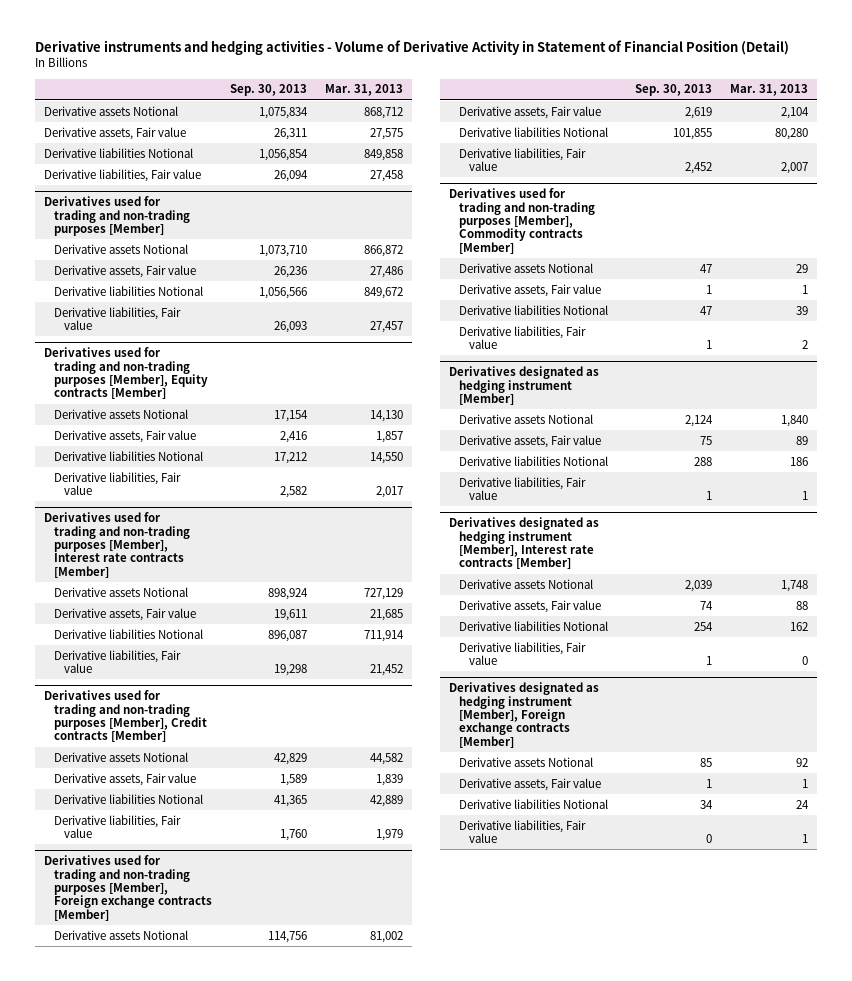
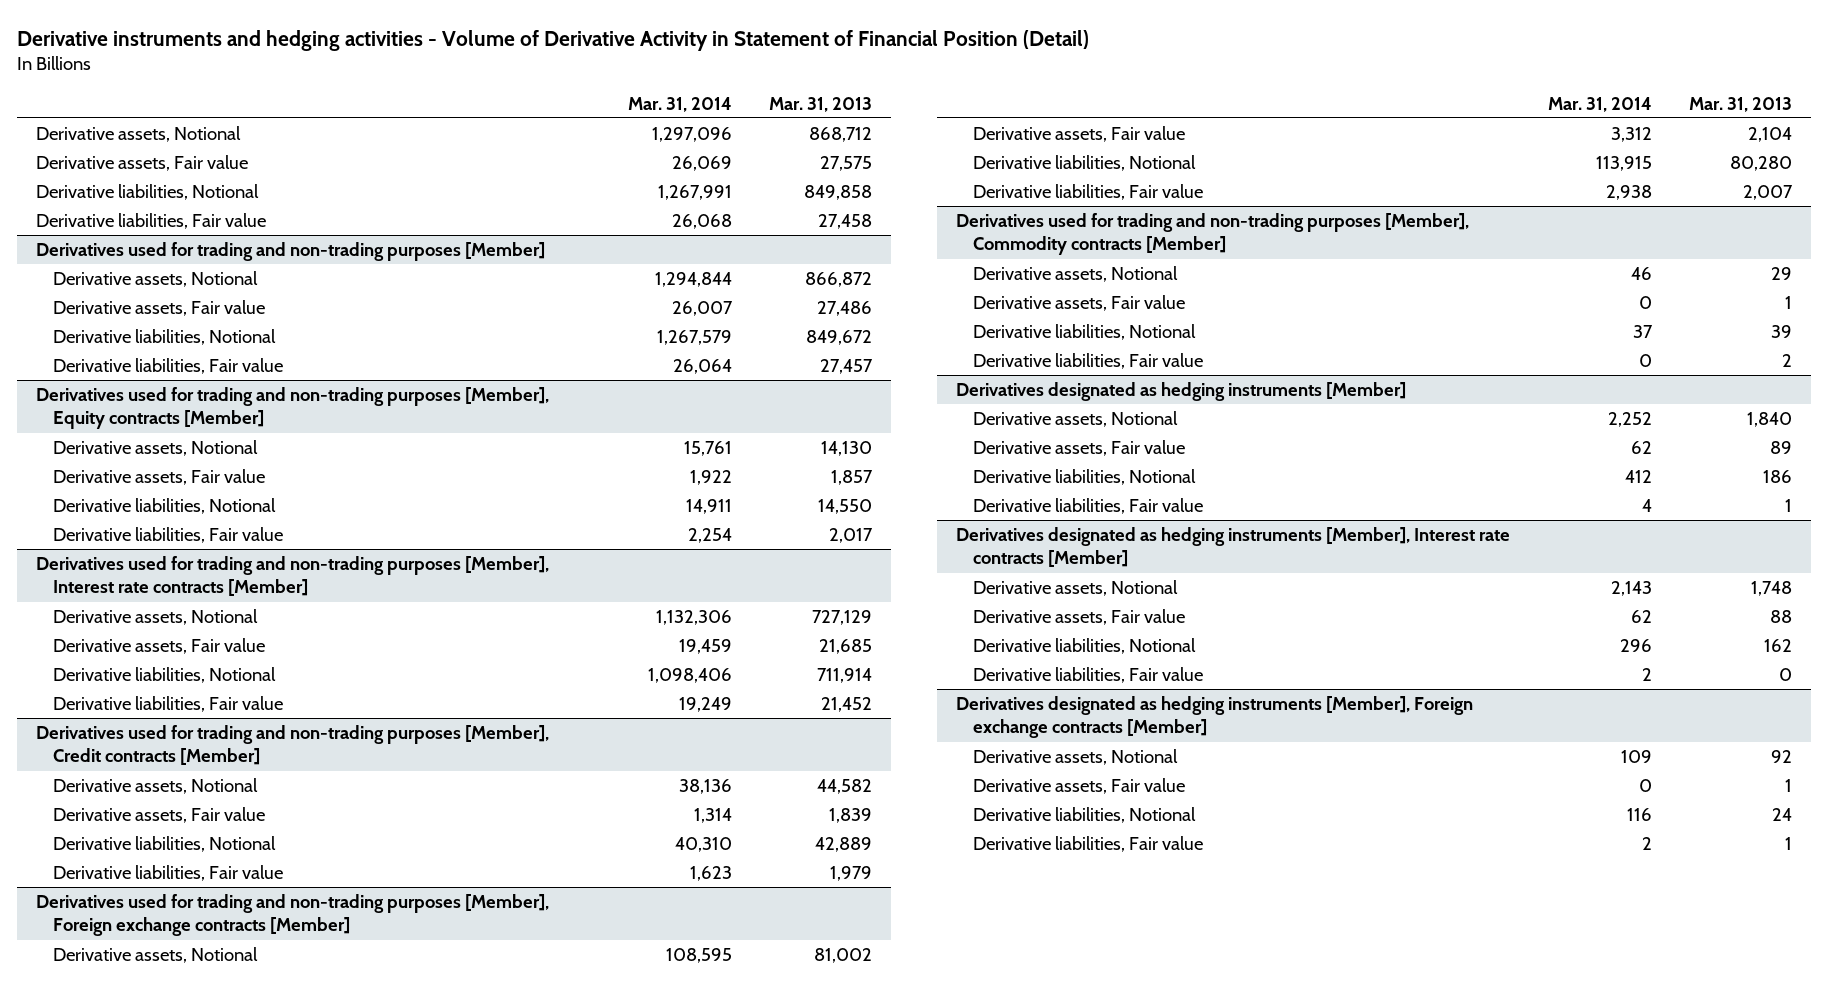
[229,84,307,97] Sep. 30, 2013 -> none
none -> [627,96,732,112] Mar. 31, 2014
[43,105,178,116] Derivative assets Notional -> [35,126,241,143] Derivative assets, Notional
[43,147,193,158] Derivative liabilities Notional -> [35,184,259,201] Derivative liabilities, Notional
[53,243,188,254] Derivative assets Notional -> [53,271,259,288] Derivative assets, Notional
[53,285,203,296] Derivative liabilities Notional -> [53,329,277,346] Derivative liabilities, Notional
[53,408,188,419] Derivative assets Notional -> [53,440,259,457] Derivative assets, Notional
[53,450,203,461] Derivative liabilities Notional -> [53,498,277,515] Derivative liabilities, Notional
[53,586,188,597] Derivative assets Notional -> [53,609,259,626] Derivative assets, Notional
[53,628,203,639] Derivative liabilities Notional -> [53,667,277,684] Derivative liabilities, Notional
[53,751,188,762] Derivative assets Notional -> [53,778,259,795] Derivative assets, Notional
[53,793,203,804] Derivative liabilities Notional -> [53,836,277,853] Derivative liabilities, Notional
[53,929,188,940] Derivative assets Notional -> [53,947,259,964] Derivative assets, Notional
[458,126,608,137] Derivative liabilities Notional -> [973,155,1197,172] Derivative liabilities, Notional
[458,262,593,273] Derivative assets Notional -> [973,266,1179,283] Derivative assets, Notional
[458,304,608,315] Derivative liabilities Notional -> [973,324,1197,341] Derivative liabilities, Notional
[448,366,599,406] Derivatives designated as hedging instrument [Member] -> [955,382,1406,402] Derivatives designated as hedging instruments [Member]
[458,413,593,424] Derivative assets Notional -> [973,411,1179,428] Derivative assets, Notional
[458,455,608,466] Derivative liabilities Notional -> [973,469,1197,486] Derivative liabilities, Notional
[448,517,599,570] Derivatives designated as hedging instrument [Member], Interest rate contracts [Member] -> [955,527,1510,568] Derivatives designated as hedging instruments [Member], Interest rate contracts [Member]
[458,578,593,589] Derivative assets Notional -> [973,580,1179,597] Derivative assets, Notional
[458,620,608,631] Derivative liabilities Notional -> [973,638,1197,655] Derivative liabilities, Notional
[448,682,599,748] Derivatives designated as hedging instrument [Member], Foreign exchange contracts [Member] -> [955,696,1473,739] Derivatives designated as hedging instruments [Member], Foreign exchange contracts [Member]
[458,756,593,767] Derivative assets Notional -> [973,749,1179,766] Derivative assets, Notional
[458,798,608,809] Derivative liabilities Notional -> [973,807,1197,824] Derivative liabilities, Notional

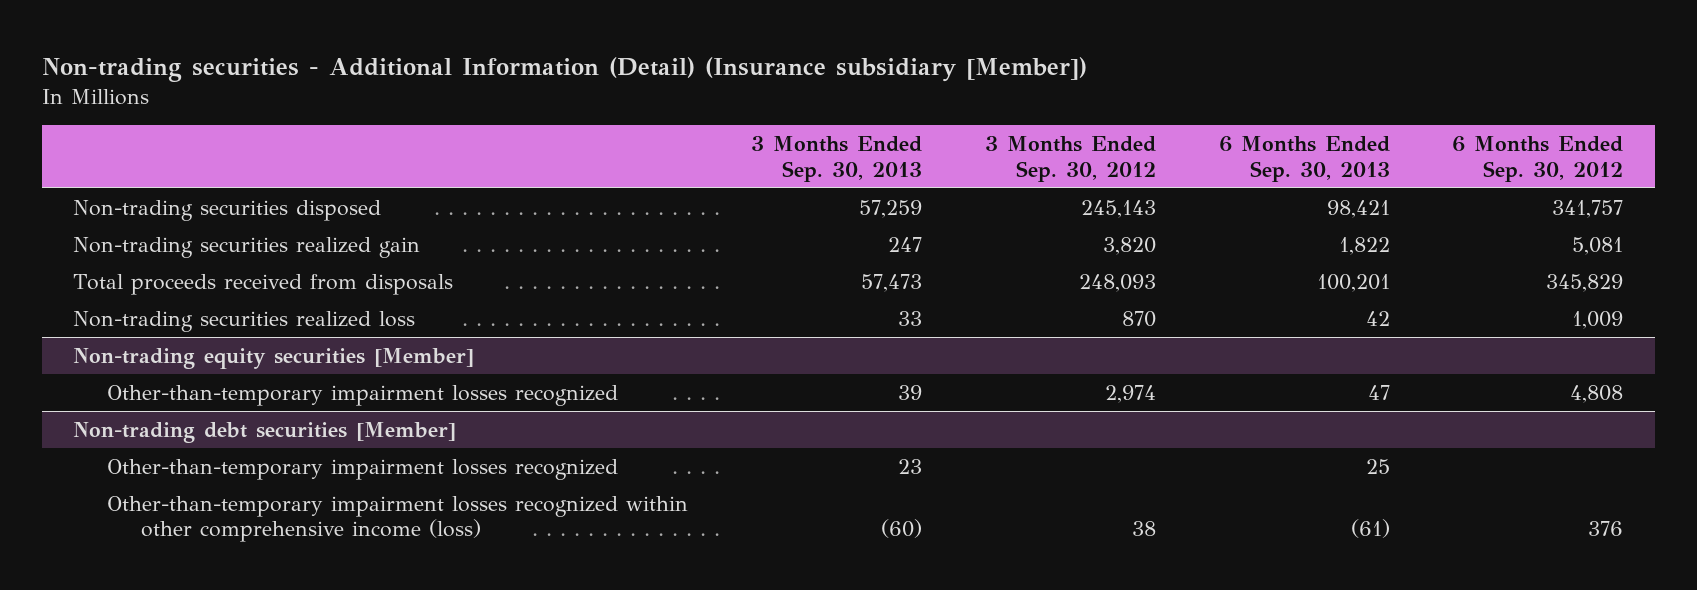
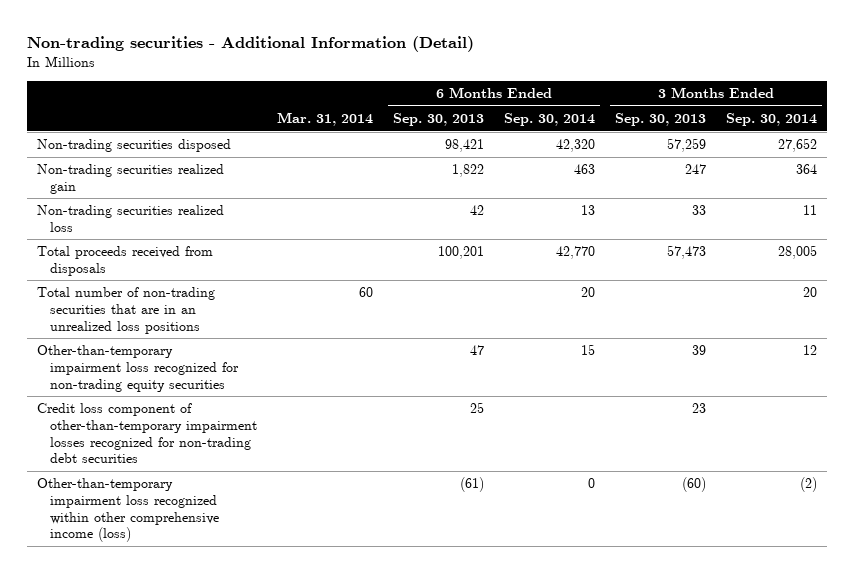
[42,57,1088,83] Non-trading securities - Additional Information (Detail) (Insurance subsidiary [Member]) -> [26,36,474,53] Non-trading securities - Additional Information (Detail)
[984,136,1156,182] 3 Months Ended Sep. 30, 2012 -> none
[1452,136,1624,182] 6 Months Ended Sep. 30, 2012 -> none
none -> [276,112,373,127] Mar. 31, 2014
none -> [503,113,595,127] Sep. 30, 2014
none -> [725,113,817,127] Sep. 30, 2014
[73,347,475,369] Non-trading equity securities [Member] -> none
[73,421,457,443] Non-trading debt securities [Member] -> none
[73,273,454,295] Total proceeds received from disposals -> [36,246,213,276] Total proceeds received from disposals
none -> [36,287,215,334] Total number of non-trading securities that are in an unrealized loss positions
[107,384,619,406] Other-than-temporary impairment losses recognized -> [36,345,240,392] Other-than-temporary impairment loss recognized for non-trading equity securities
[107,458,619,480] Other-than-temporary impairment losses recognized -> [36,403,258,464] Credit loss component of other-than-temporary impairment losses recognized for non-trading debt securities
[107,495,689,543] Other-than-temporary impairment losses recognized within other comprehensive income (loss) -> [36,478,220,543] Other-than-temporary impairment loss recognized within other comprehensive income (loss)

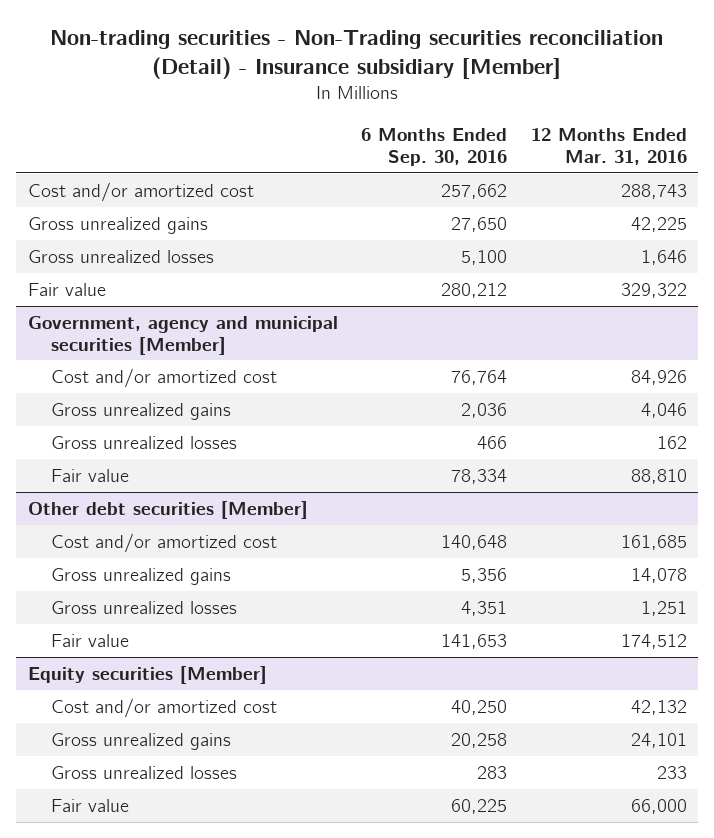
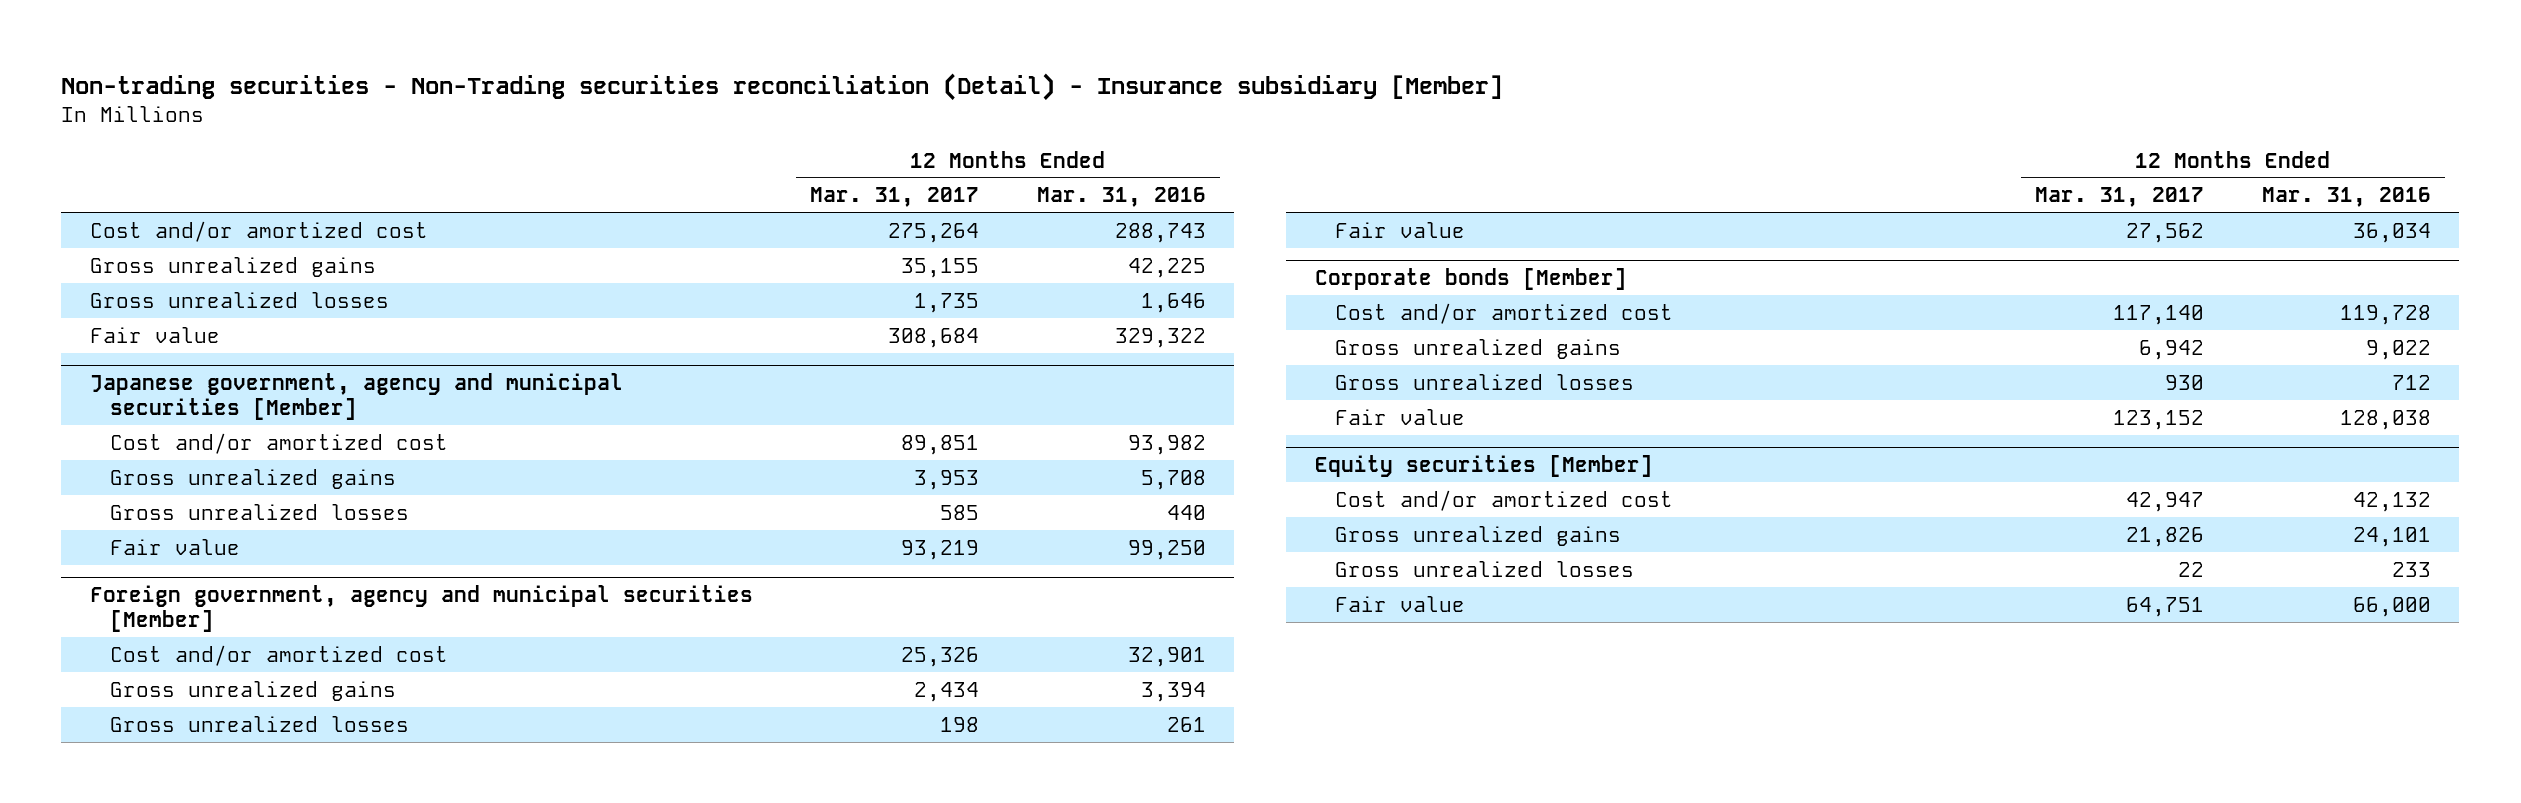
[361,127,508,166] 6 Months Ended Sep. 30, 2016 -> none
none -> [810,187,980,208] Mar. 31, 2017
[27,315,338,355] Government, agency and municipal securities [Member] -> [90,372,624,420] Japanese government, agency and municipal securities [Member]
[630,369,687,385] 84,926 -> [1127,434,1206,455] 93,982
[640,402,687,418] 4,046 -> [1140,469,1206,490] 5,708
[656,435,687,449] 162 -> [1166,504,1206,520] 440
[630,468,687,484] 88,810 -> [1127,539,1206,560] 99,250
[27,500,308,519] Other debt securities [Member] -> [90,584,754,632] Foreign government, agency and municipal securities [Member]
[620,534,687,550] 161,685 -> [1127,646,1206,667] 32,901
[630,567,687,583] 14,078 -> [1140,681,1206,702] 3,394
[640,600,687,616] 1,251 -> [1166,716,1206,732] 261
[620,633,687,649] 174,512 -> [2352,222,2431,243] 36,034
none -> [1315,267,1628,290] Corporate bonds [Member]
none -> [1335,302,1674,324] Cost and/or amortized cost
none -> [1335,338,1622,359] Gross unrealized gains
none -> [1335,373,1635,390] Gross unrealized losses
none -> [1335,408,1466,425] Fair value

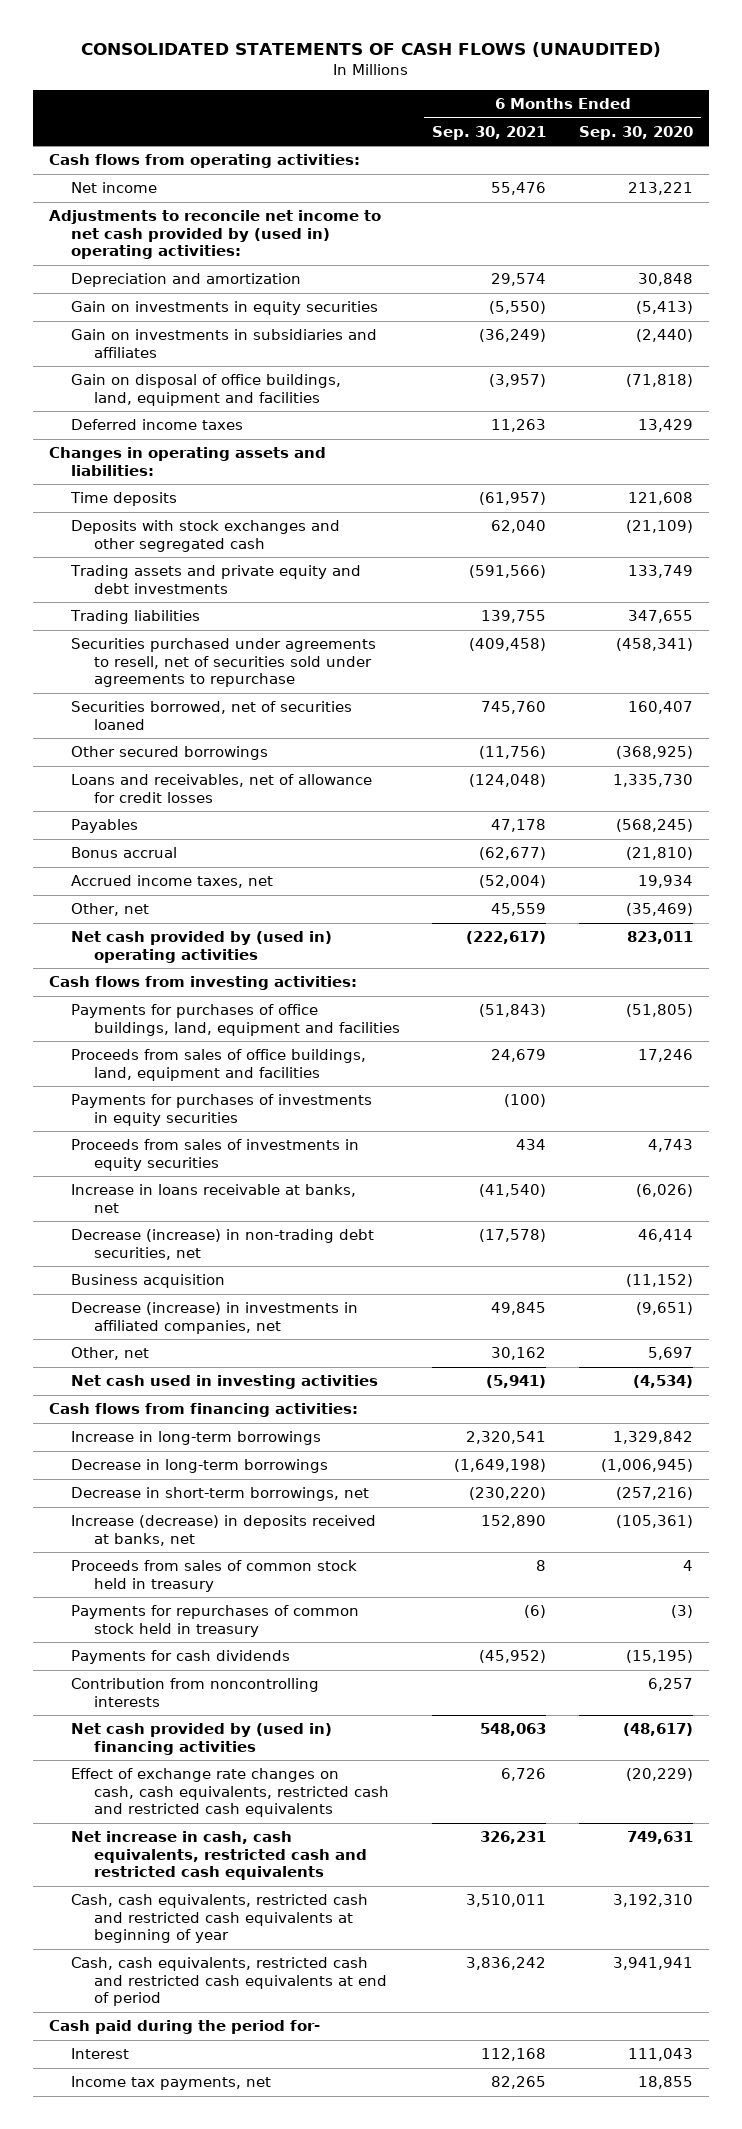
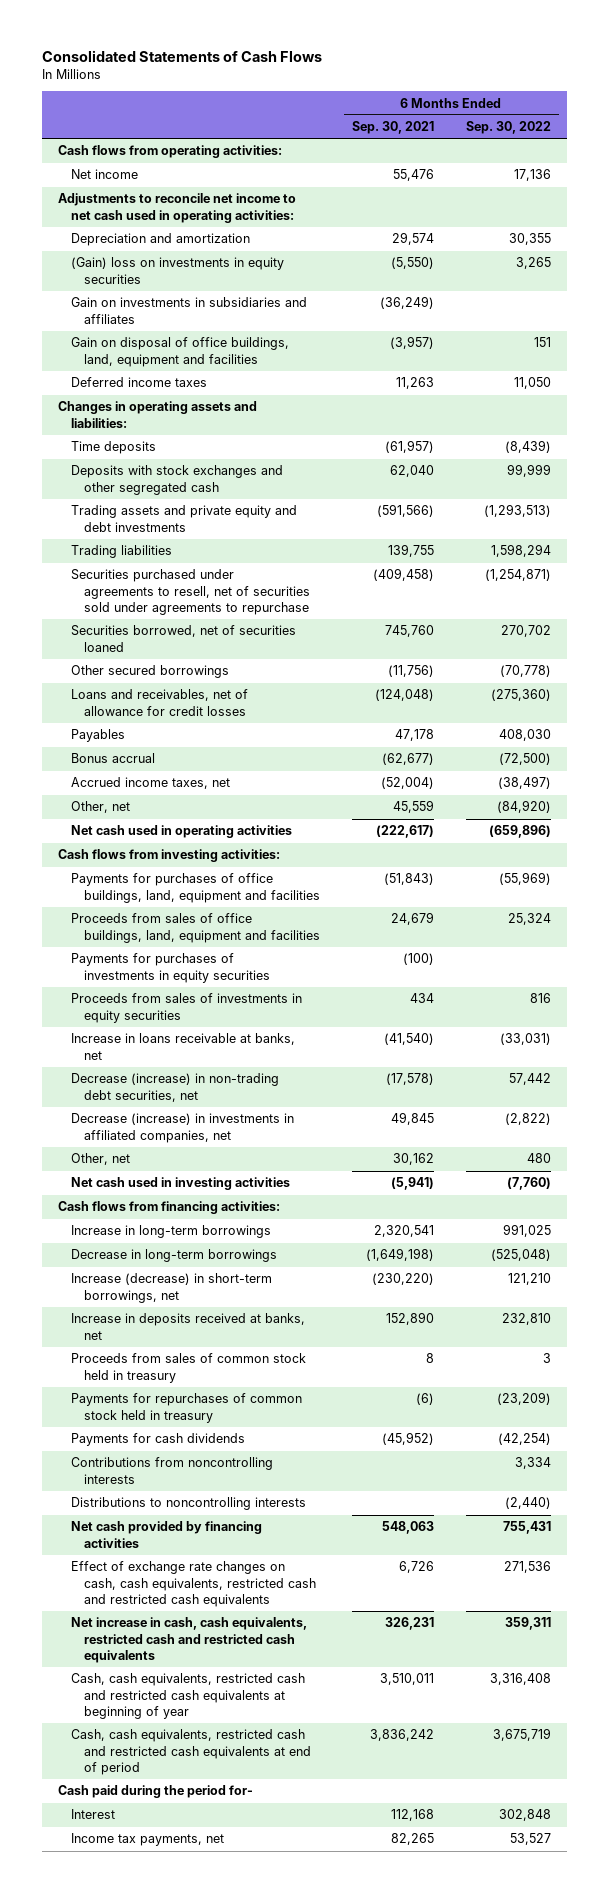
[80,42,661,58] CONSOLIDATED STATEMENTS OF CASH FLOWS (UNAUDITED) -> [42,49,323,62] Consolidated Statements of Cash Flows
[578,125,693,140] Sep. 30, 2020 -> none
none -> [465,121,551,135] Sep. 30, 2022
[48,210,381,260] Adjustments to reconcile net income to net cash provided by (used in) operating activities: -> [57,193,296,223] Adjustments to reconcile net income to net cash used in operating activities:
[71,301,379,316] Gain on investments in equity securities -> [71,257,285,284] (Gain) loss on investments in equity securities
[71,931,333,963] Net cash provided by (used in) operating activities -> [71,825,293,839] Net cash used in operating activities
[71,1274,226,1289] Business acquisition -> none
[71,1487,370,1502] Decrease in short-term borrowings, net -> [71,1273,273,1303] Increase (decrease) in short-term borrowings, net
[71,1515,377,1546] Increase (decrease) in deposits received at banks, net -> [71,1313,306,1340] Increase in deposits received at banks, net
[71,1678,320,1707] Contribution from noncontrolling interests -> [71,1457,274,1484] Contributions from noncontrolling interests
none -> [71,1497,307,1511] Distributions to noncontrolling interests
[71,1723,333,1755] Net cash provided by (used in) financing activities -> [71,1521,263,1548] Net cash provided by financing activities

